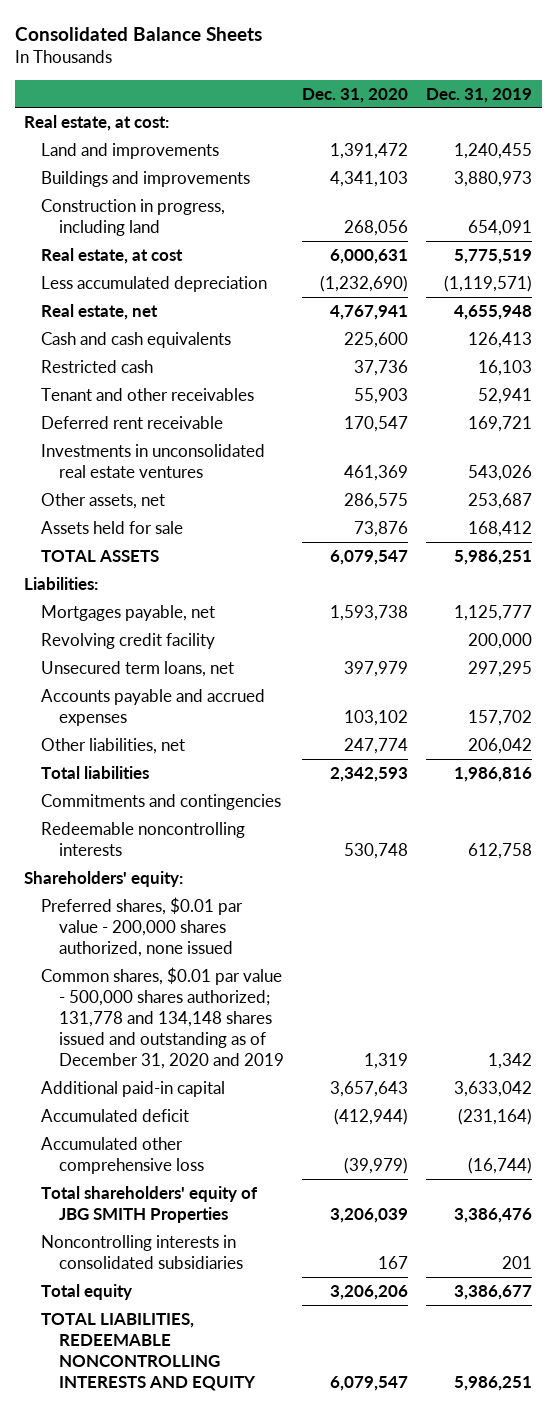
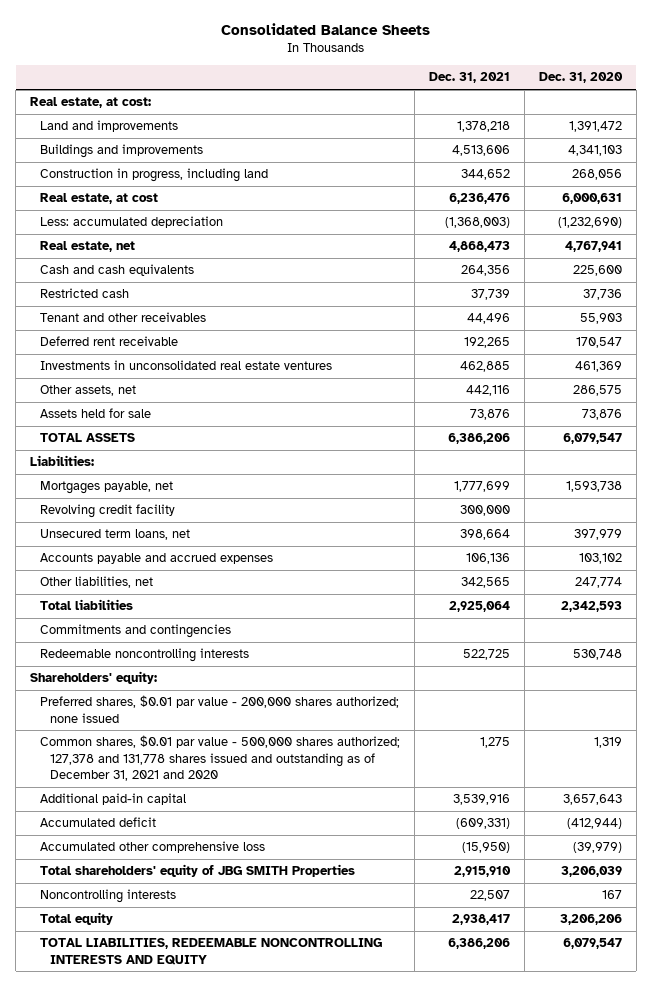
[426,87,533,103] Dec. 31, 2019 -> none
none -> [428,72,510,84] Dec. 31, 2021
[41,275,268,292] Less accumulated depreciation -> [40,216,224,229] Less: accumulated depreciation
[41,896,244,957] Preferred shares, $0.01 par value - 200,000 shares authorized, none issued -> [40,695,400,723] Preferred shares, $0.01 par value - 200,000 shares authorized; none issued
[41,966,284,1069] Common shares, $0.01 par value - 500,000 shares authorized; 131,778 and 134,148 shares issued and outstanding as of December 31, 2020 and 2019 -> [40,735,401,781] Common shares, $0.01 par value - 500,000 shares authorized; 127,378 and 131,778 shares issued and outstanding as of December 31, 2021 and 2020
[41,1234,243,1269] Noncontrolling interests in consolidated subsidiaries -> [40,889,177,904] Noncontrolling interests

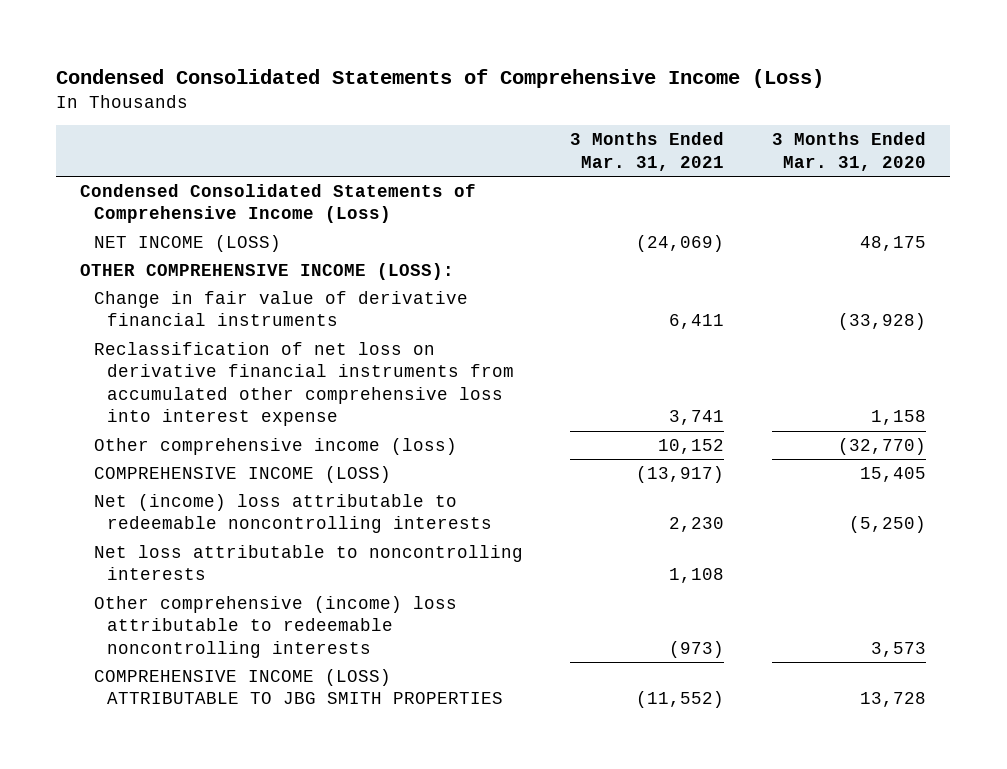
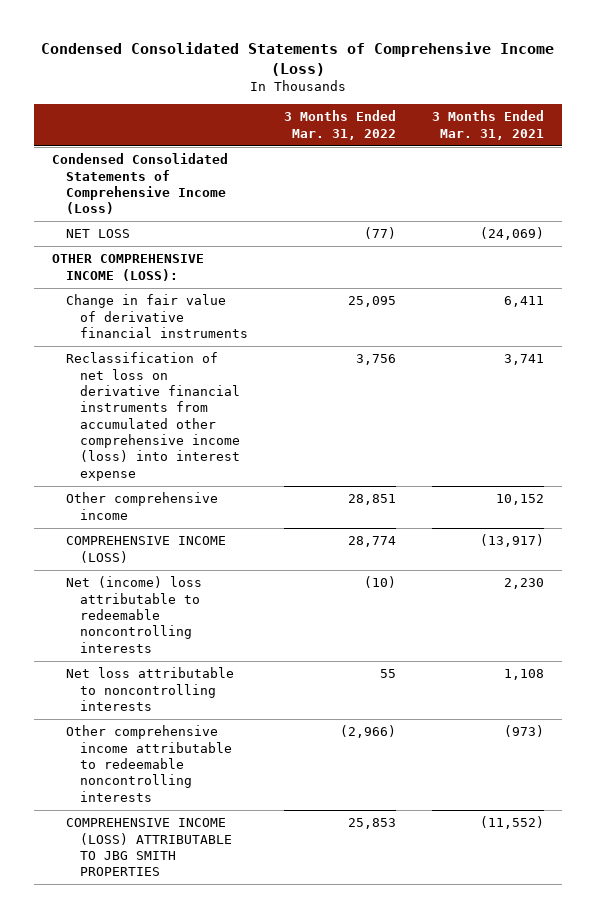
[772,132,927,171] 3 Months Ended Mar. 31, 2020 -> none
none -> [283,110,396,140] 3 Months Ended Mar. 31, 2022
[93,235,281,253] NET INCOME (LOSS) -> [65,229,130,239] NET LOSS
[93,342,514,427] Reclassification of net loss on derivative financial instruments from accumulated other comprehensive loss into interest expense -> [65,352,240,481] Reclassification of net loss on derivative financial instruments from accumulated other comprehensive income (loss) into interest expense
[93,438,457,456] Other comprehensive income (loss) -> [65,492,218,520] Other comprehensive income
[93,596,457,658] Other comprehensive (income) loss attributable to redeemable noncontrolling interests -> [65,725,232,802] Other comprehensive income attributable to redeemable noncontrolling interests

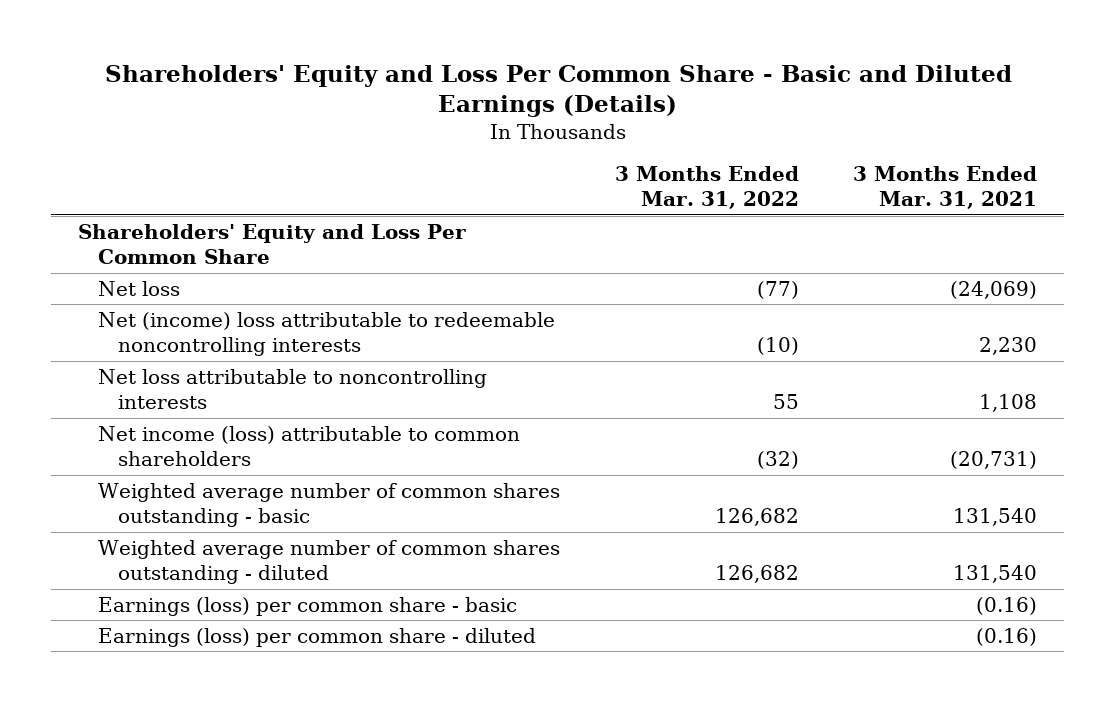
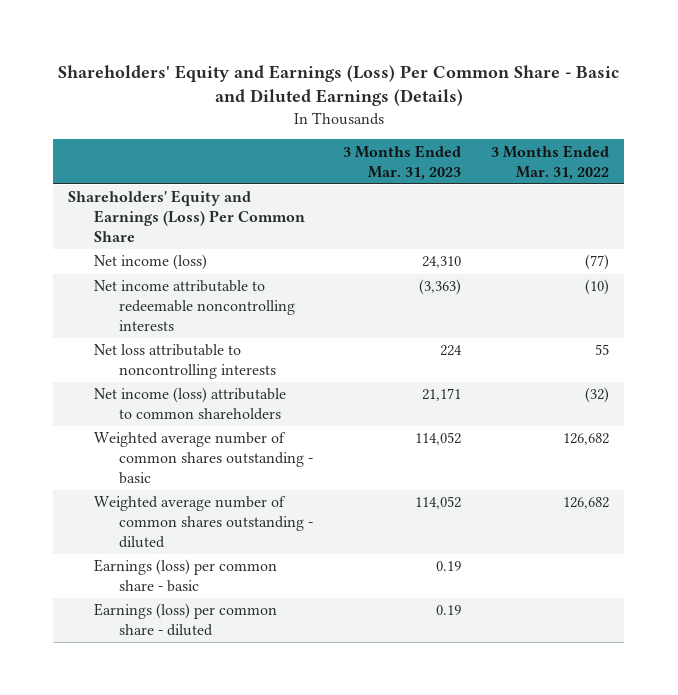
[104,64,1012,118] Shareholders' Equity and Loss Per Common Share - Basic and Diluted Earnings (Details) -> [57,64,619,107] Shareholders' Equity and Earnings (Loss) Per Common Share - Basic and Diluted Earnings (Details)
[852,165,1037,210] 3 Months Ended Mar. 31, 2021 -> none
none -> [342,144,461,180] 3 Months Ended Mar. 31, 2023
[78,223,467,265] Shareholders' Equity and Loss Per Common Share -> [68,190,305,243] Shareholders' Equity and Earnings (Loss) Per Common Share
[98,280,181,296] Net loss -> [93,254,207,271] Net income (loss)
[98,311,556,357] Net (income) loss attributable to redeemable noncontrolling interests -> [93,280,295,332] Net income attributable to redeemable noncontrolling interests

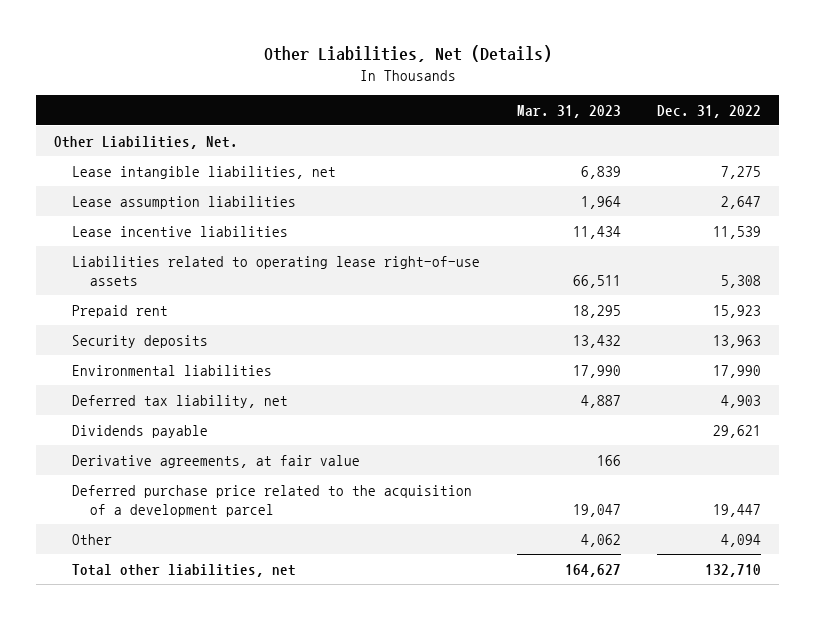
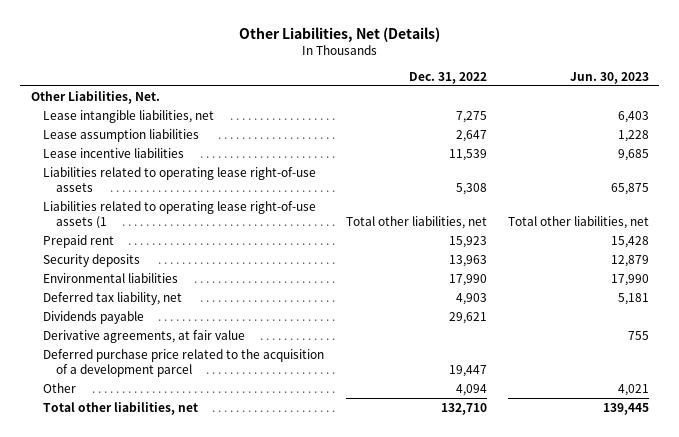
[516,104,621,118] Mar. 31, 2023 -> none
none -> [569,71,649,84] Jun. 30, 2023
none -> [43,200,317,230] Liabilities related to operating lease right-of-use assets (1

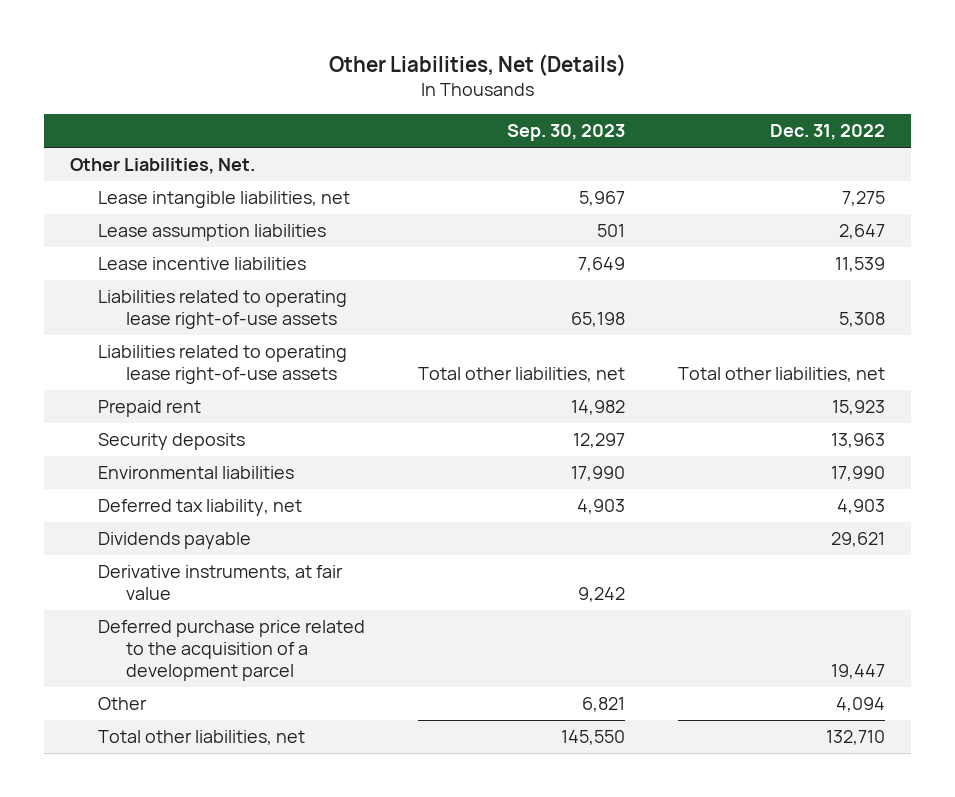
[569,71,649,84] Jun. 30, 2023 -> none
none -> [507,124,626,142] Sep. 30, 2023
[43,200,317,230] Liabilities related to operating lease right-of-use assets (1 -> [98,345,348,384] Liabilities related to operating lease right-of-use assets
[43,329,246,343] Derivative agreements, at fair value -> [98,565,344,600] Derivative instruments, at fair value

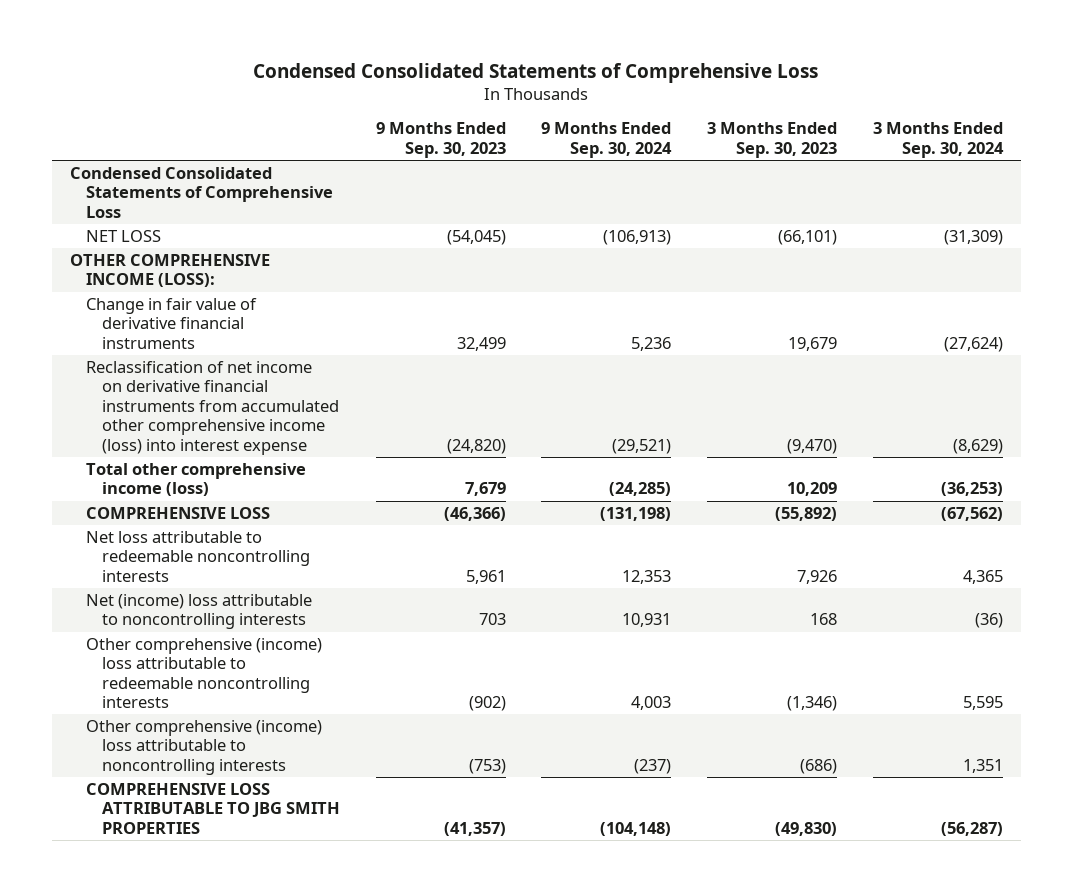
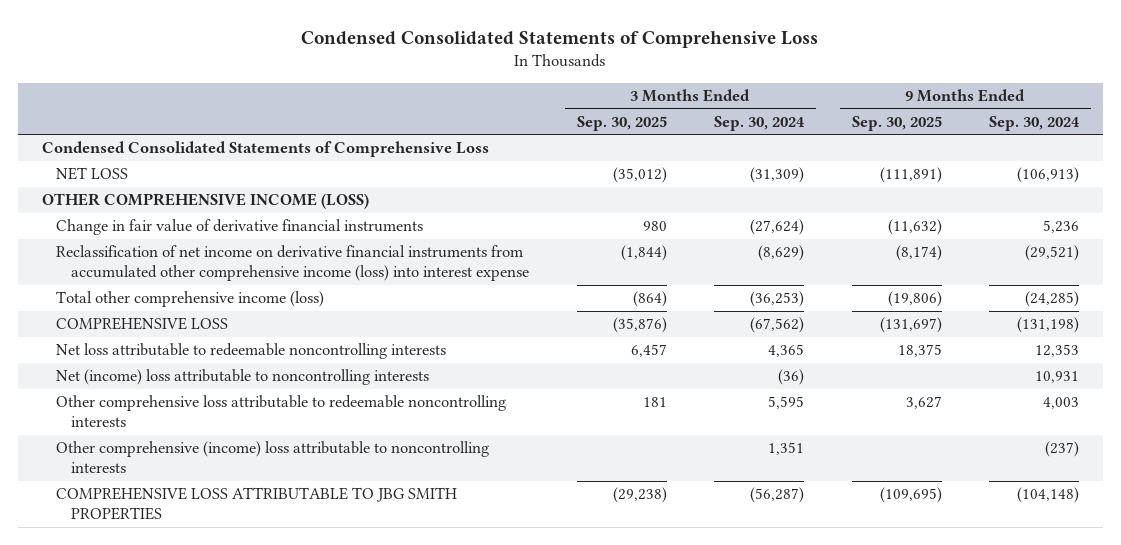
[375,122,506,158] 9 Months Ended Sep. 30, 2023 -> none
[707,122,838,158] 3 Months Ended Sep. 30, 2023 -> none
none -> [576,116,667,132] Sep. 30, 2025
none -> [851,116,942,132] Sep. 30, 2025
[70,253,271,288] OTHER COMPREHENSIVE INCOME (LOSS): -> [41,193,369,210] OTHER COMPREHENSIVE INCOME (LOSS)
[86,637,323,709] Other comprehensive (income) loss attributable to redeemable noncontrolling interests -> [56,395,507,428] Other comprehensive loss attributable to redeemable noncontrolling interests

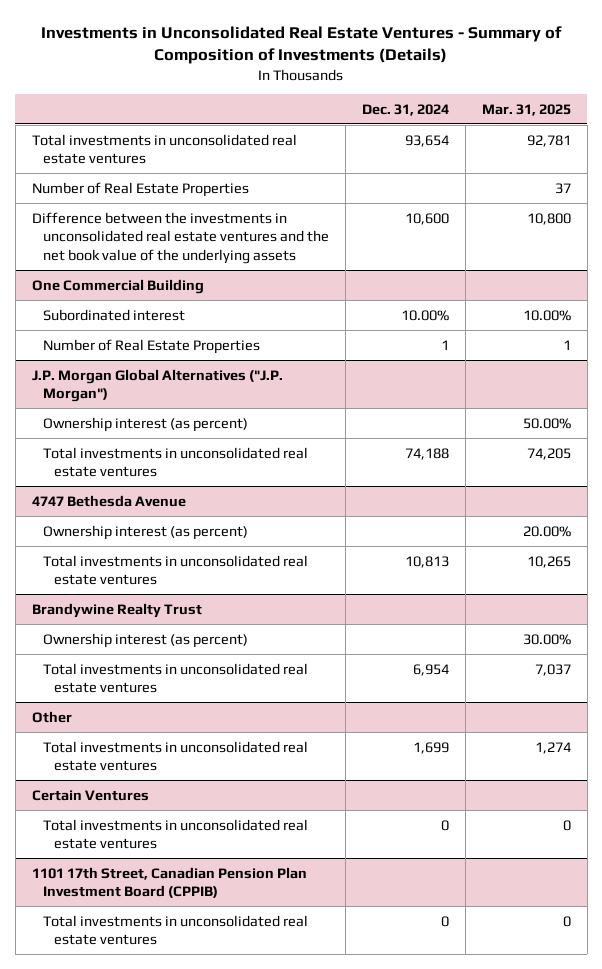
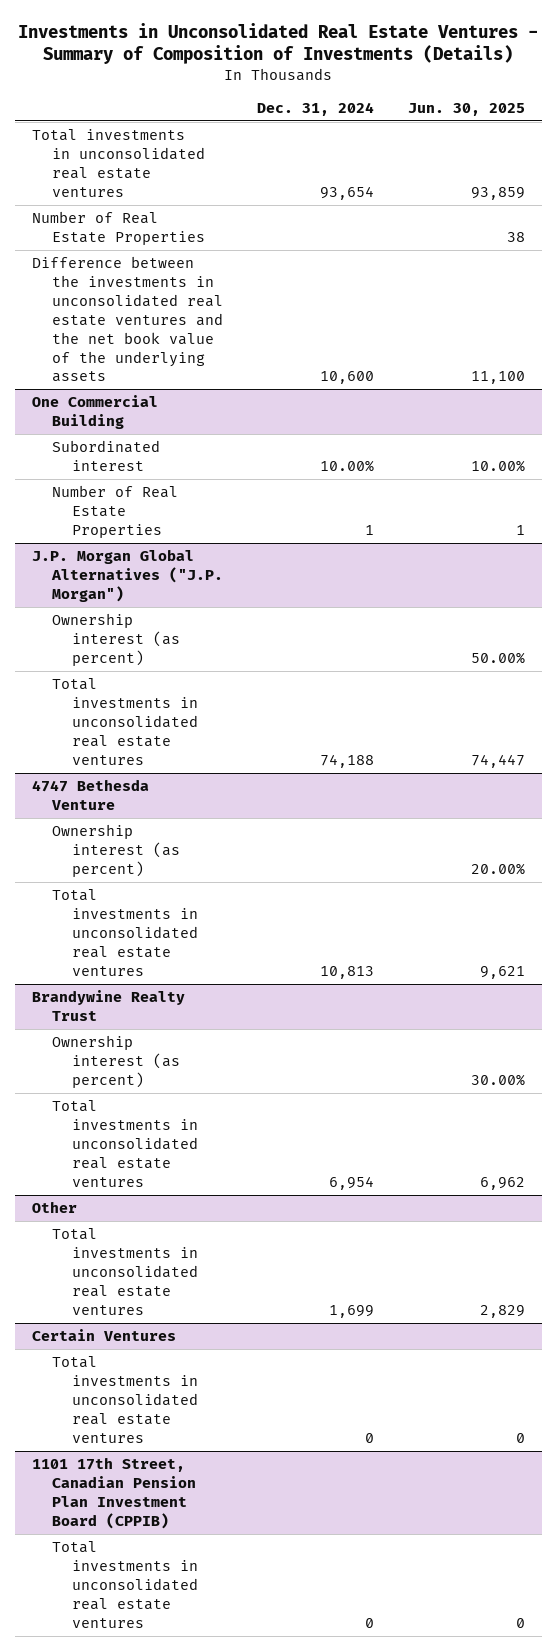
[481,103,571,116] Mar. 31, 2025 -> none
none -> [407,102,525,116] Jun. 30, 2025
[31,494,186,507] 4747 Bethesda Avenue -> [31,779,149,811] 4747 Bethesda Venture

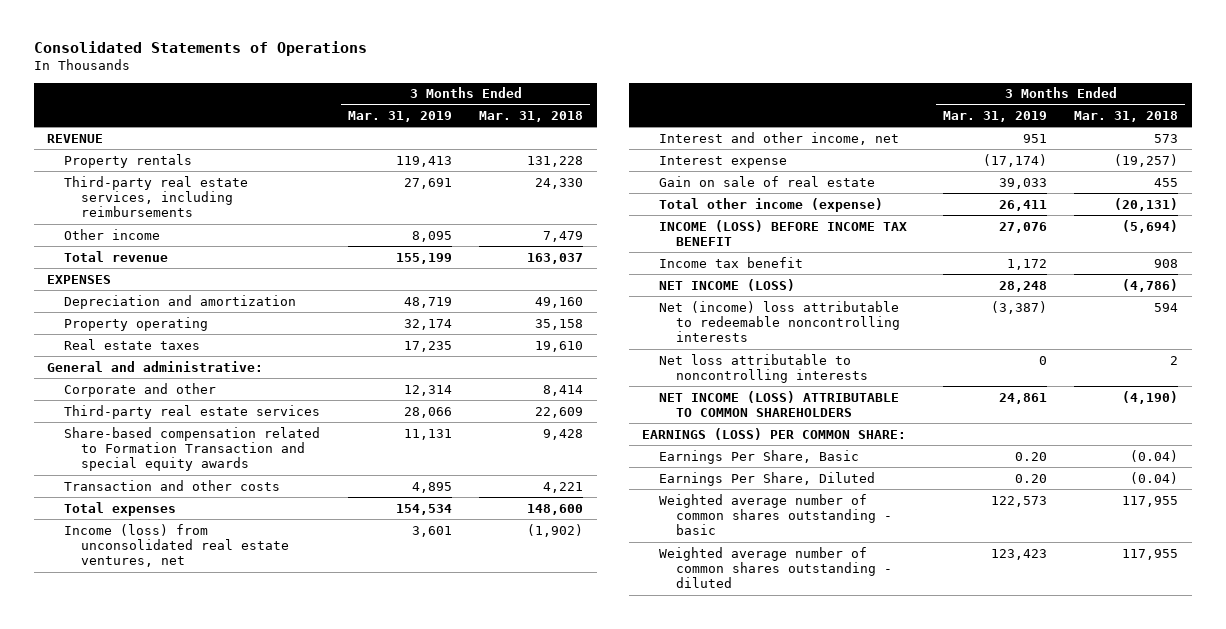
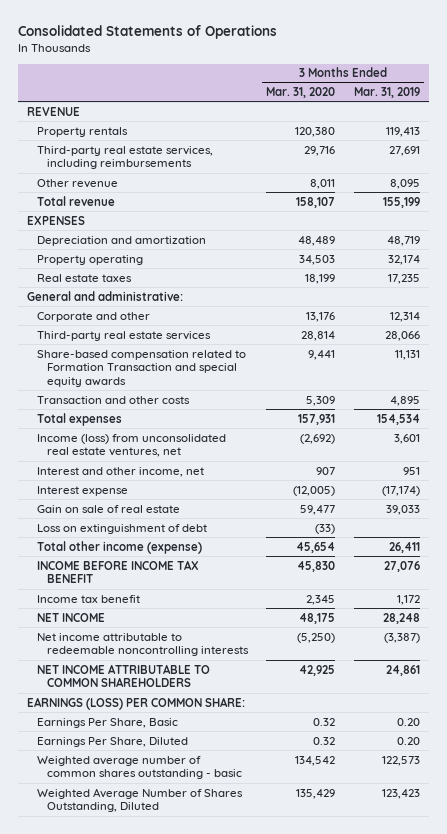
[479,110,584,122] Mar. 31, 2018 -> none
none -> [266,87,336,99] Mar. 31, 2020
[64,228,161,240] Other income -> [37,178,119,188] Other revenue
none -> [37,523,208,534] Loss on extinguishment of debt
[659,219,908,246] INCOME (LOSS) BEFORE INCOME TAX BENEFIT -> [37,559,200,584] INCOME BEFORE INCOME TAX BENEFIT
[659,353,869,383] Net loss attributable to noncontrolling interests -> none
[659,278,796,291] NET INCOME (LOSS) -> [37,612,106,622] NET INCOME
[659,300,901,343] Net (income) loss attributable to redeemable noncontrolling interests -> [37,632,250,657] Net income attributable to redeemable noncontrolling interests
[659,390,900,417] NET INCOME (LOSS) ATTRIBUTABLE TO COMMON SHAREHOLDERS -> [37,663,211,688] NET INCOME ATTRIBUTABLE TO COMMON SHAREHOLDERS
[659,546,893,589] Weighted average number of common shares outstanding - diluted -> [37,787,244,813] Weighted Average Number of Shares Outstanding, Diluted

